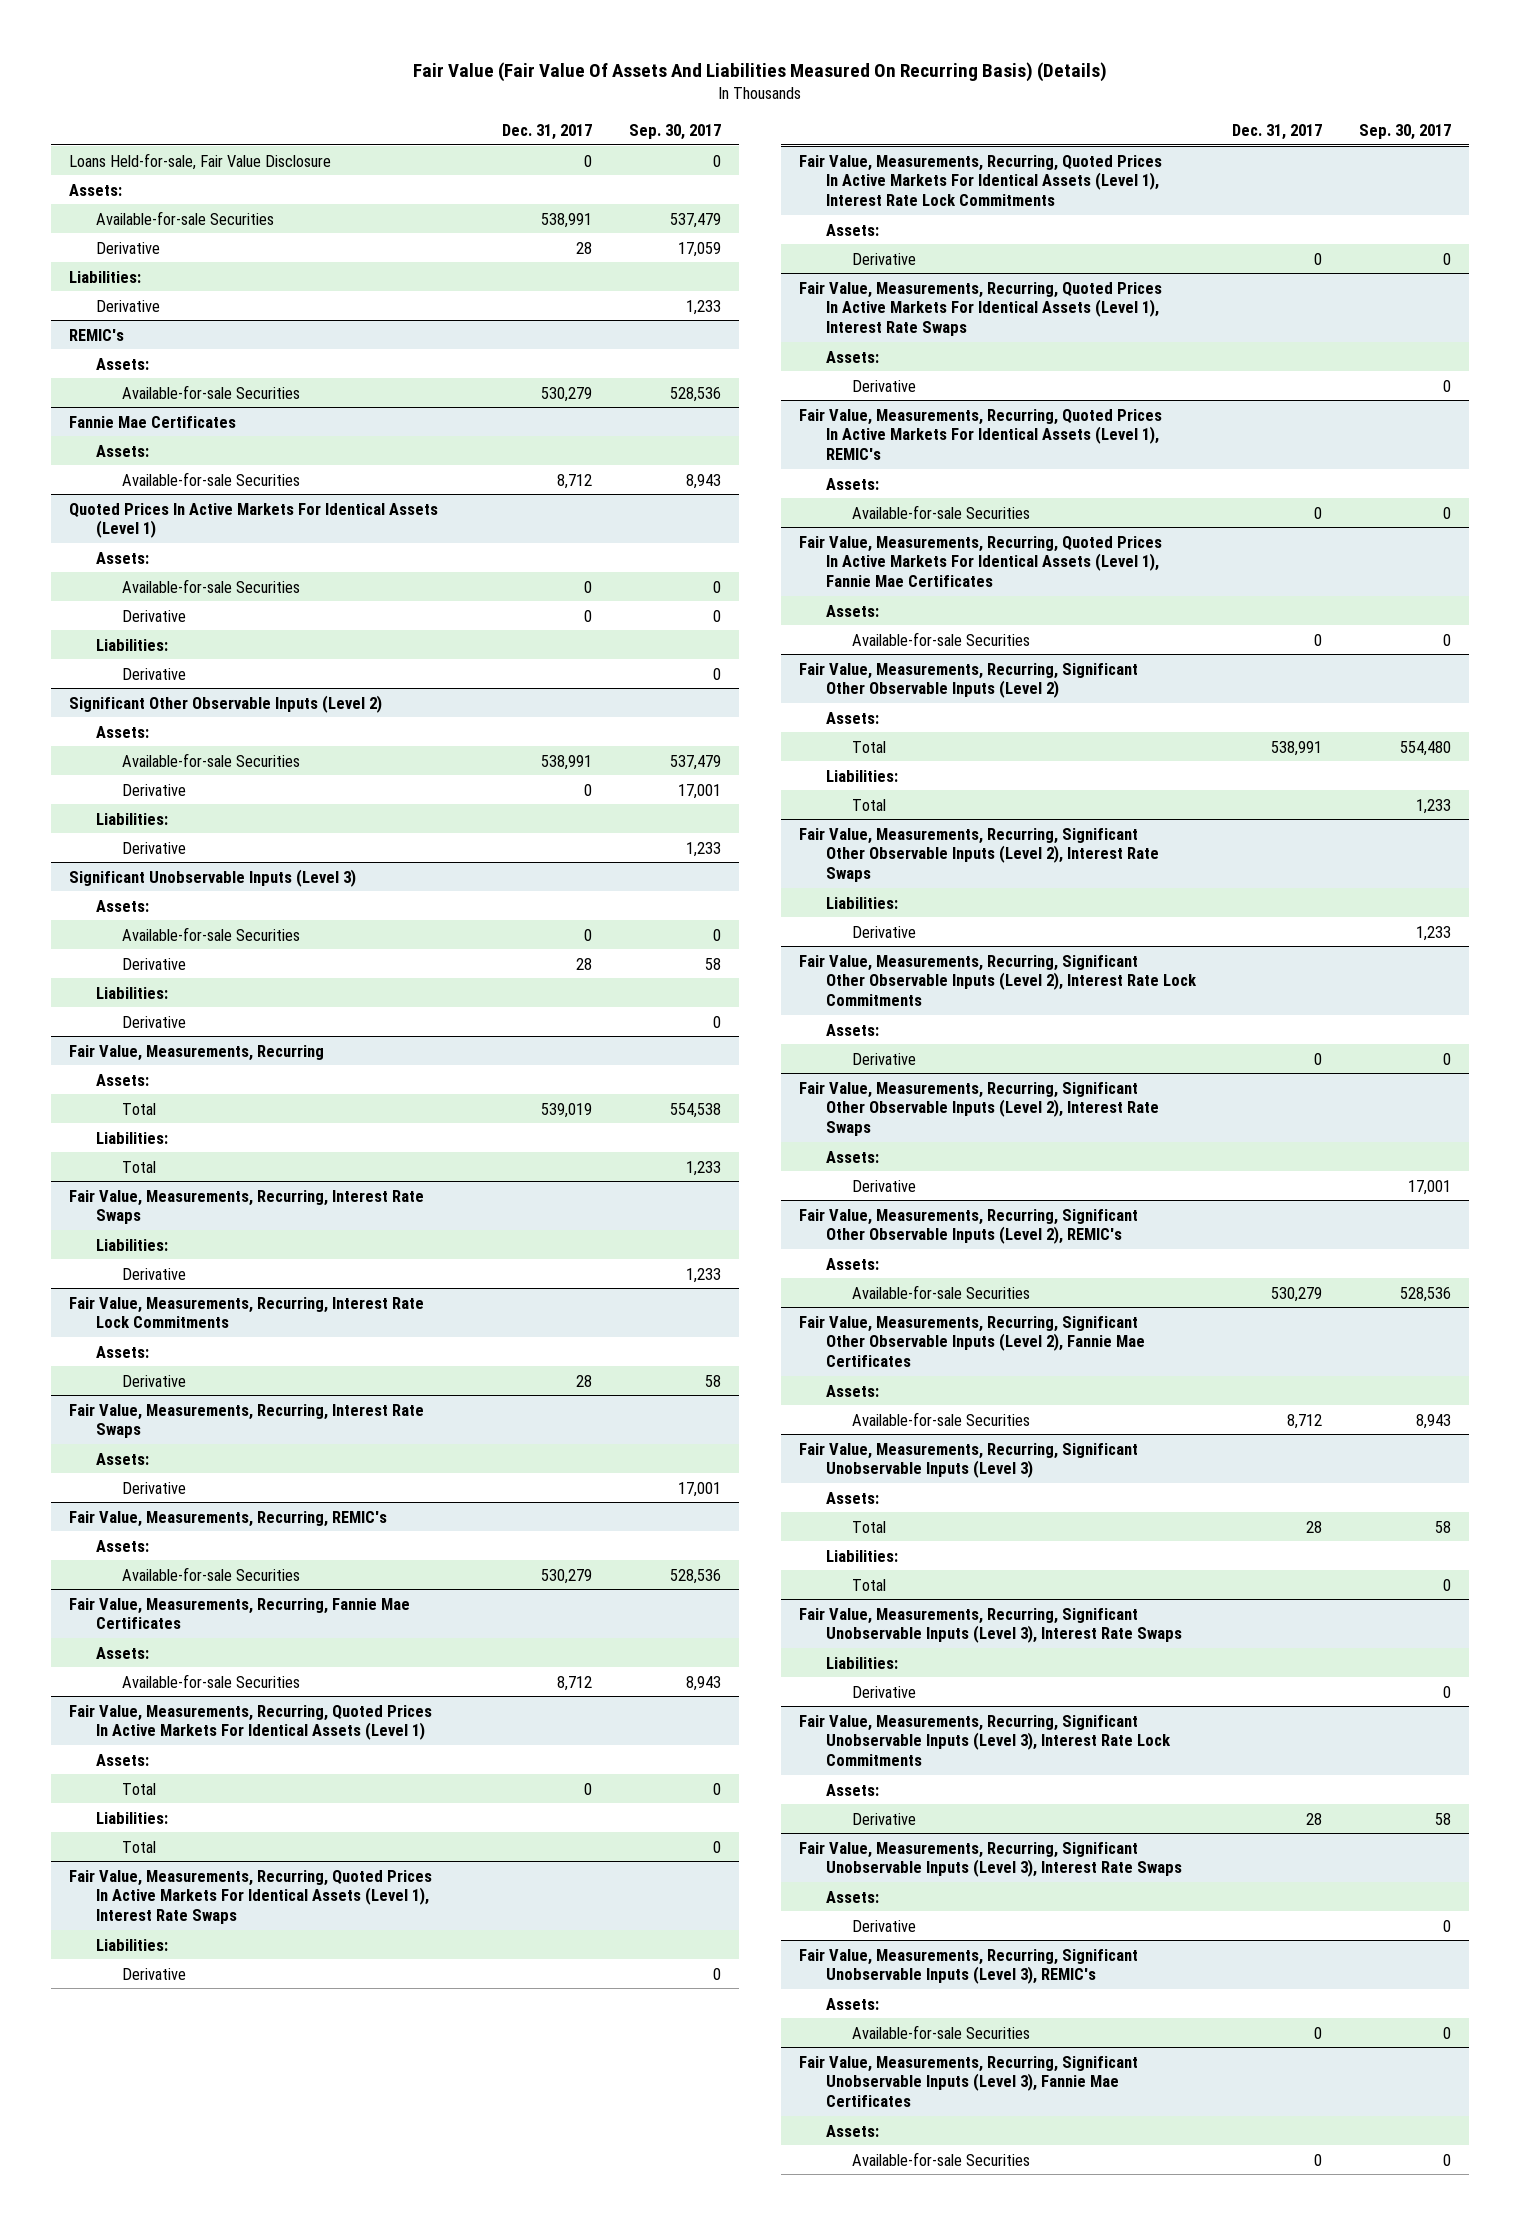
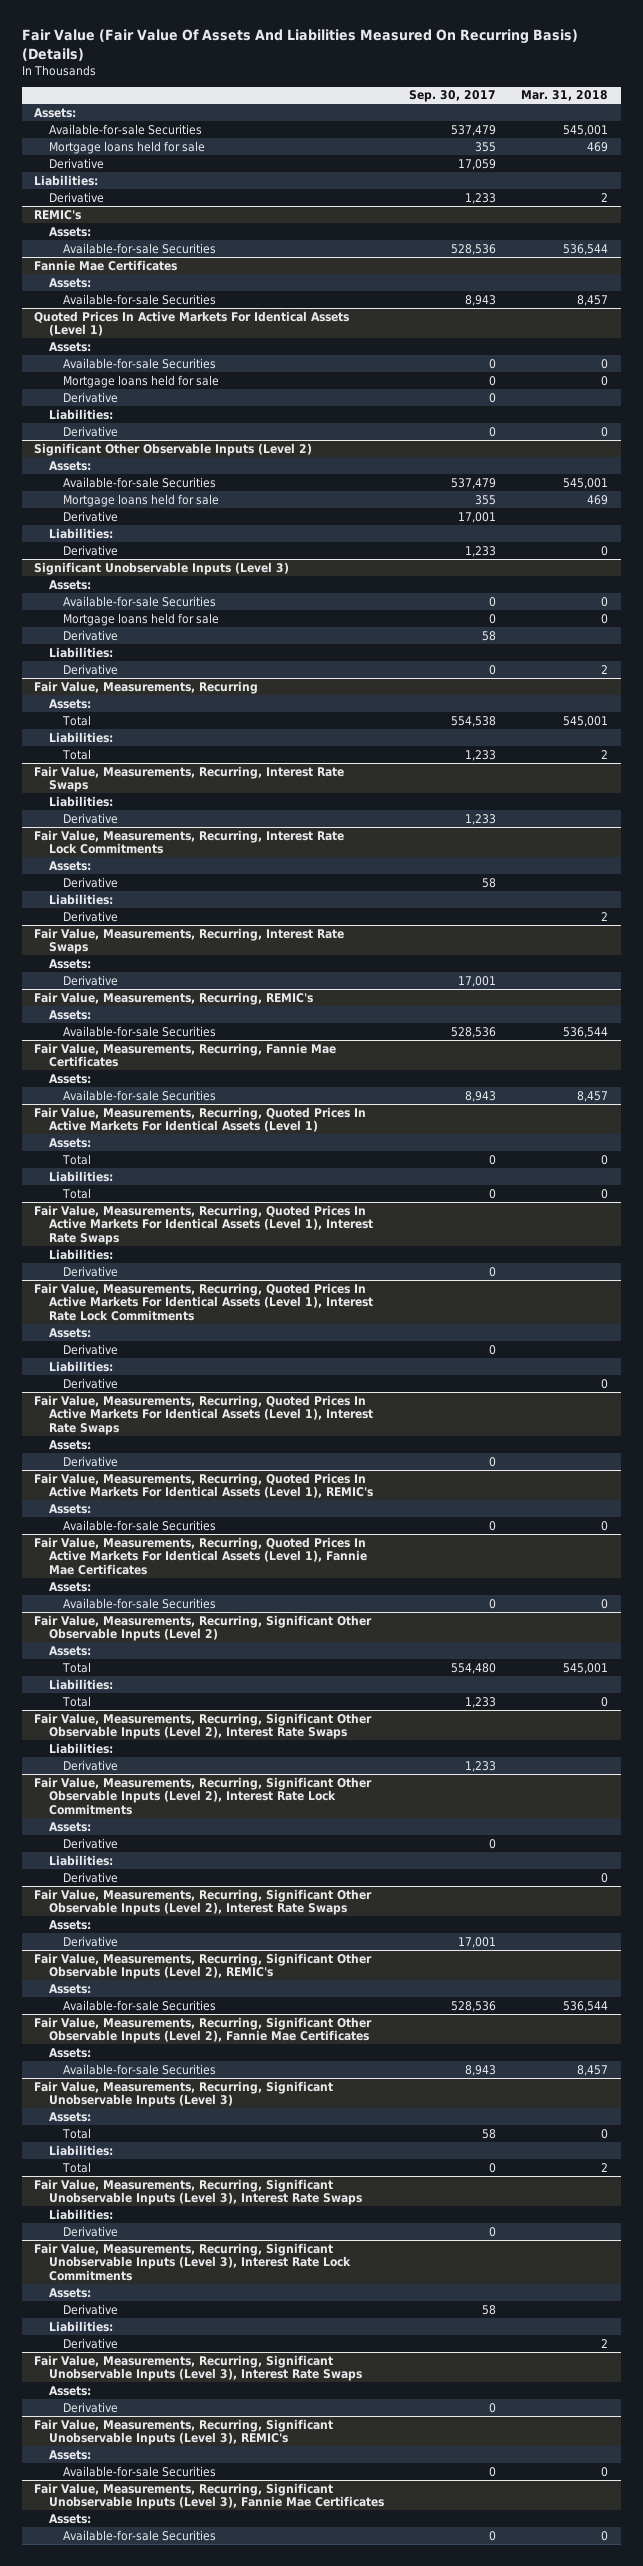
[502,124,593,141] Dec. 31, 2017 -> none
none -> [521,90,609,102] Mar. 31, 2018
[69,152,332,170] Loans Held-for-sale, Fair Value Disclosure -> none
none -> [48,140,205,154] Mortgage loans held for sale
none -> [62,374,219,388] Mortgage loans held for sale
none -> [62,493,219,507] Mortgage loans held for sale
none -> [62,612,219,626] Mortgage loans held for sale
none -> [48,893,113,905] Liabilities:
none -> [62,910,118,922] Derivative
none -> [48,1360,113,1372] Liabilities:
none -> [62,1377,118,1389] Derivative
none -> [48,1854,113,1866] Liabilities:
none -> [62,1871,118,1883] Derivative
none -> [48,2320,113,2332] Liabilities:
none -> [62,2337,118,2349] Derivative

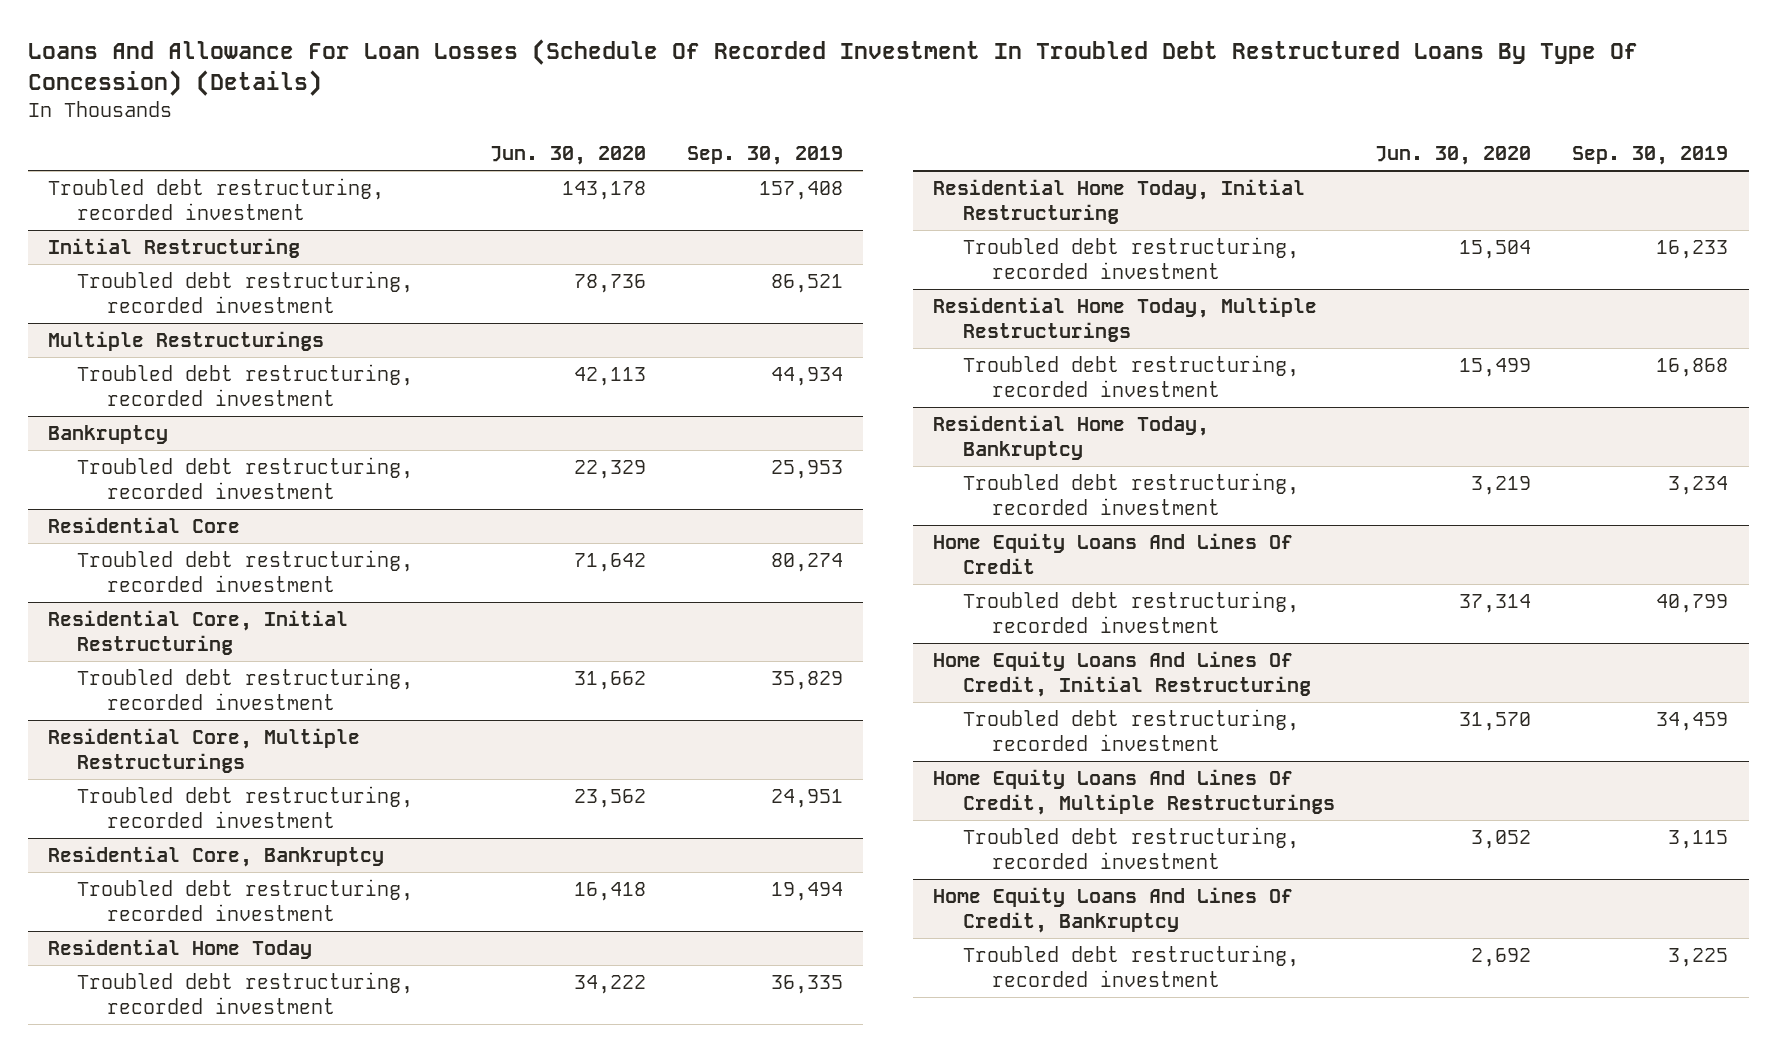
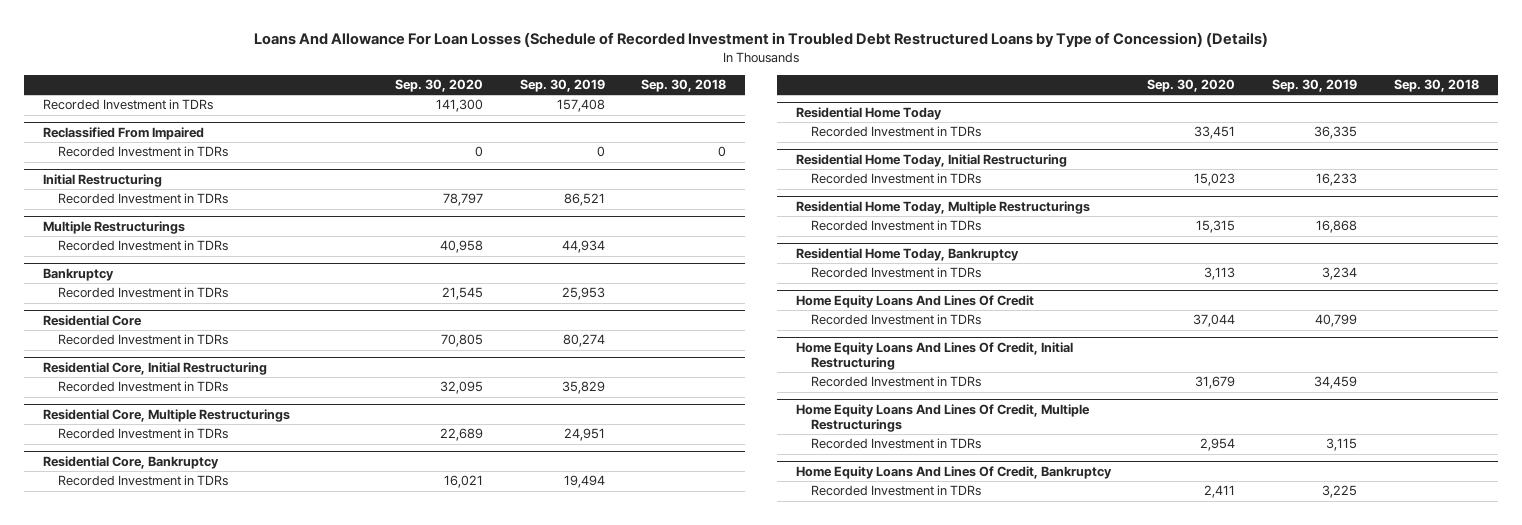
[27,38,1638,96] Loans And Allowance For Loan Losses (Schedule Of Recorded Investment In Troubled Debt Restructured Loans By Type Of Concession) (Details) -> [254,32,1269,48] Loans And Allowance For Loan Losses (Schedule of Recorded Investment in Troubled Debt Restructured Loans by Type of Concession) (Details)
[490,146,647,166] Jun. 30, 2020 -> none
none -> [394,79,483,93] Sep. 30, 2020
none -> [641,79,727,93] Sep. 30, 2018
[48,177,385,221] Troubled debt restructuring, recorded investment -> [42,99,213,111] Recorded Investment in TDRs
none -> [42,126,204,140] Reclassified From Impaired
none -> [58,146,229,158] Recorded Investment in TDRs
[77,270,414,314] Troubled debt restructuring, recorded investment -> [58,193,229,205] Recorded Investment in TDRs
[77,363,414,407] Troubled debt restructuring, recorded investment -> [58,240,229,252] Recorded Investment in TDRs
[77,456,414,500] Troubled debt restructuring, recorded investment -> [58,287,229,299] Recorded Investment in TDRs
[77,549,414,593] Troubled debt restructuring, recorded investment -> [58,334,229,346] Recorded Investment in TDRs
[77,667,414,711] Troubled debt restructuring, recorded investment -> [58,381,229,393] Recorded Investment in TDRs
[77,785,414,829] Troubled debt restructuring, recorded investment -> [58,428,229,440] Recorded Investment in TDRs
[77,878,414,922] Troubled debt restructuring, recorded investment -> [58,475,229,487] Recorded Investment in TDRs
[77,971,414,1015] Troubled debt restructuring, recorded investment -> [811,126,982,138] Recorded Investment in TDRs
[962,236,1299,280] Troubled debt restructuring, recorded investment -> [811,173,982,185] Recorded Investment in TDRs
[962,354,1299,398] Troubled debt restructuring, recorded investment -> [811,220,982,232] Recorded Investment in TDRs
[962,472,1299,516] Troubled debt restructuring, recorded investment -> [811,267,982,279] Recorded Investment in TDRs
[962,590,1299,634] Troubled debt restructuring, recorded investment -> [811,314,982,326] Recorded Investment in TDRs
[962,708,1299,752] Troubled debt restructuring, recorded investment -> [811,376,982,388] Recorded Investment in TDRs
[962,826,1299,870] Troubled debt restructuring, recorded investment -> [811,438,982,450] Recorded Investment in TDRs
[962,944,1299,988] Troubled debt restructuring, recorded investment -> [811,485,982,497] Recorded Investment in TDRs

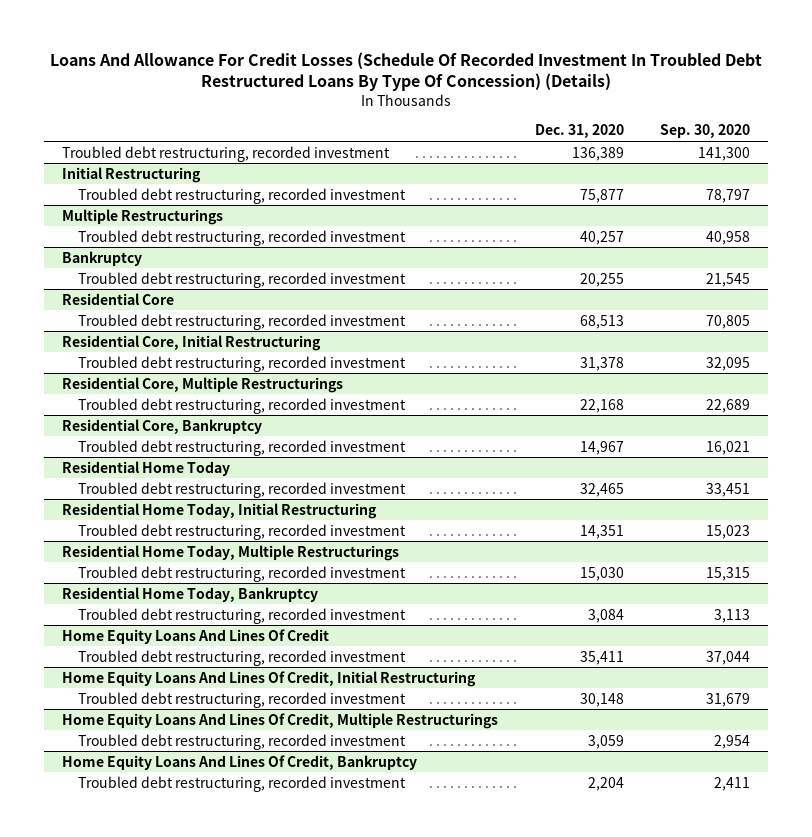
[254,32,1269,48] Loans And Allowance For Loan Losses (Schedule of Recorded Investment in Troubled Debt Restructured Loans by Type of Concession) (Details) -> [50,51,763,92] Loans And Allowance For Credit Losses (Schedule Of Recorded Investment In Troubled Debt Restructured Loans By Type Of Concession) (Details)
[519,79,605,93] Sep. 30, 2019 -> none
[641,79,727,93] Sep. 30, 2018 -> none
none -> [534,124,624,139] Dec. 31, 2020
[42,126,204,140] Reclassified From Impaired -> none
[58,146,229,158] Recorded Investment in TDRs -> none
[42,99,213,111] Recorded Investment in TDRs -> [62,145,391,162] Troubled debt restructuring, recorded investment
[58,193,229,205] Recorded Investment in TDRs -> [78,187,407,204] Troubled debt restructuring, recorded investment
[58,240,229,252] Recorded Investment in TDRs -> [78,229,407,246] Troubled debt restructuring, recorded investment
[58,287,229,299] Recorded Investment in TDRs -> [78,271,407,288] Troubled debt restructuring, recorded investment
[58,334,229,346] Recorded Investment in TDRs -> [78,313,407,330] Troubled debt restructuring, recorded investment
[58,381,229,393] Recorded Investment in TDRs -> [78,355,407,372] Troubled debt restructuring, recorded investment
[58,428,229,440] Recorded Investment in TDRs -> [78,397,407,414] Troubled debt restructuring, recorded investment
[58,475,229,487] Recorded Investment in TDRs -> [78,439,407,456] Troubled debt restructuring, recorded investment
[811,126,982,138] Recorded Investment in TDRs -> [78,481,407,498] Troubled debt restructuring, recorded investment
[811,173,982,185] Recorded Investment in TDRs -> [78,523,407,540] Troubled debt restructuring, recorded investment
[811,220,982,232] Recorded Investment in TDRs -> [78,565,407,582] Troubled debt restructuring, recorded investment
[811,267,982,279] Recorded Investment in TDRs -> [78,607,407,624] Troubled debt restructuring, recorded investment
[811,314,982,326] Recorded Investment in TDRs -> [78,649,407,666] Troubled debt restructuring, recorded investment
[811,376,982,388] Recorded Investment in TDRs -> [78,691,407,708] Troubled debt restructuring, recorded investment
[811,438,982,450] Recorded Investment in TDRs -> [78,733,407,750] Troubled debt restructuring, recorded investment
[811,485,982,497] Recorded Investment in TDRs -> [78,775,407,792] Troubled debt restructuring, recorded investment

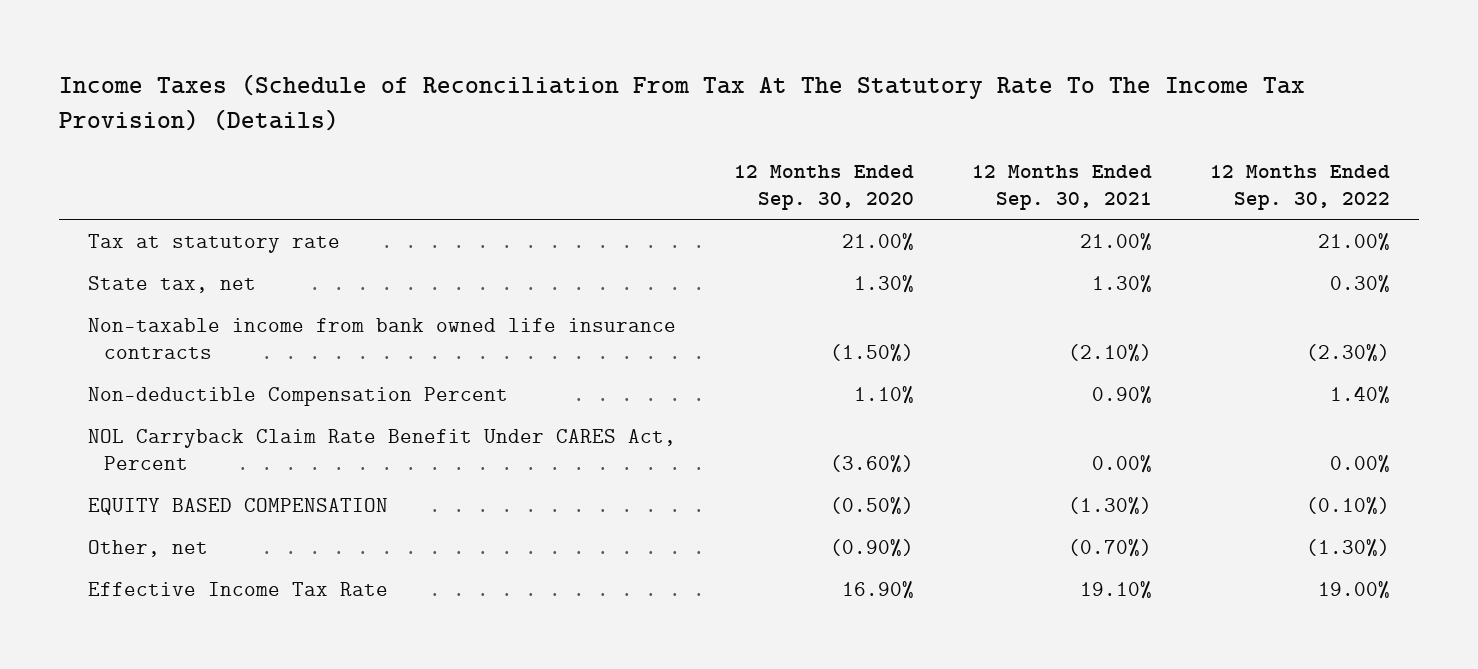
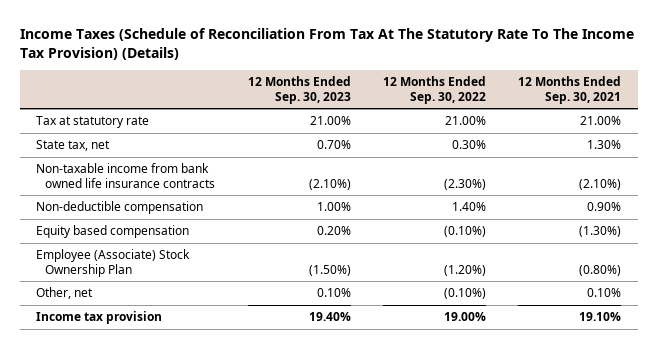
[733,164,914,210] 12 Months Ended Sep. 30, 2020 -> none
none -> [247,76,351,104] 12 Months Ended Sep. 30, 2023
[87,428,676,471] NOL Carryback Claim Rate Benefit Under CARES Act, Percent -> none
[87,386,508,406] Non-deductible Compensation Percent -> [36,201,204,215] Non-deductible compensation
[87,497,388,515] EQUITY BASED COMPENSATION -> [36,225,190,239] Equity based compensation
none -> [36,249,191,277] Employee (Associate) Stock Ownership Plan
[1068,538,1153,557] (0.70%) -> [587,288,622,298] 0.10%
[1306,538,1391,557] (1.30%) -> [444,288,487,300] (0.10%)
[87,581,388,596] Effective Income Tax Rate -> [36,311,163,325] Income tax provision

